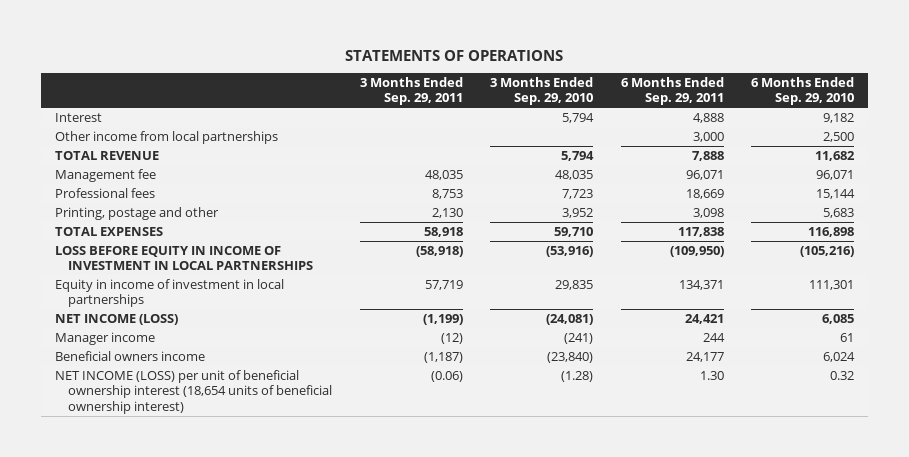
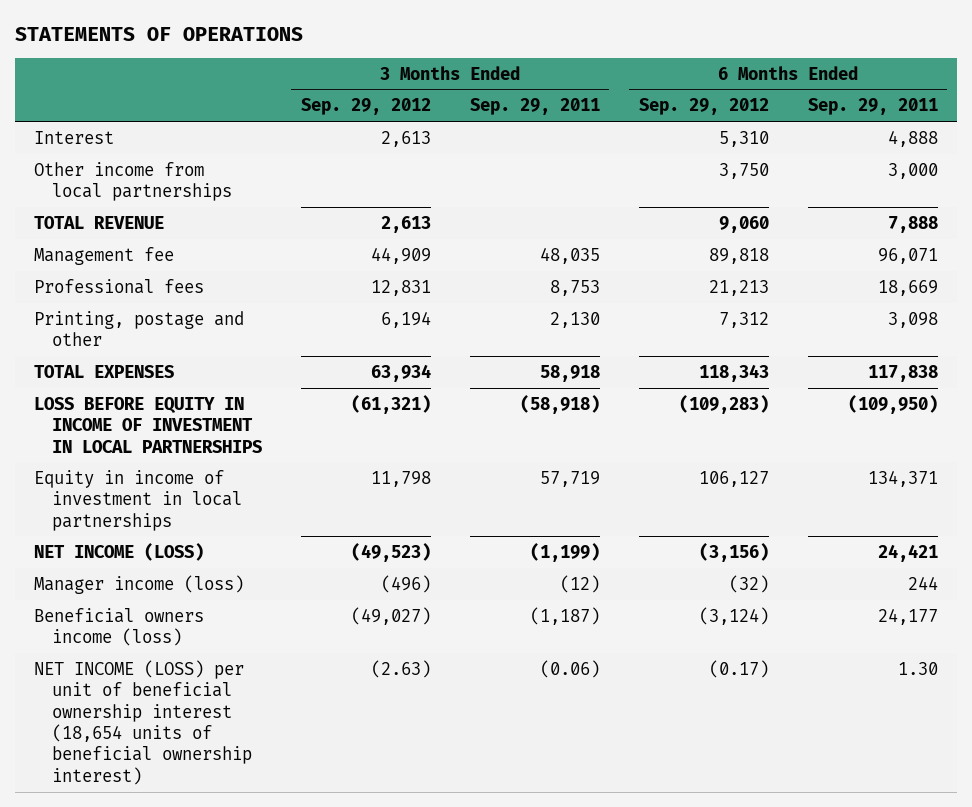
[490,76,594,106] 3 Months Ended Sep. 29, 2010 -> none
[750,76,854,106] 6 Months Ended Sep. 29, 2010 -> none
none -> [300,98,431,116] Sep. 29, 2012
none -> [638,98,769,116] Sep. 29, 2012
[54,331,155,345] Manager income -> [34,574,245,594] Manager income (loss)
[54,350,205,361] Beneficial owners income -> [34,607,205,647] Beneficial owners income (loss)

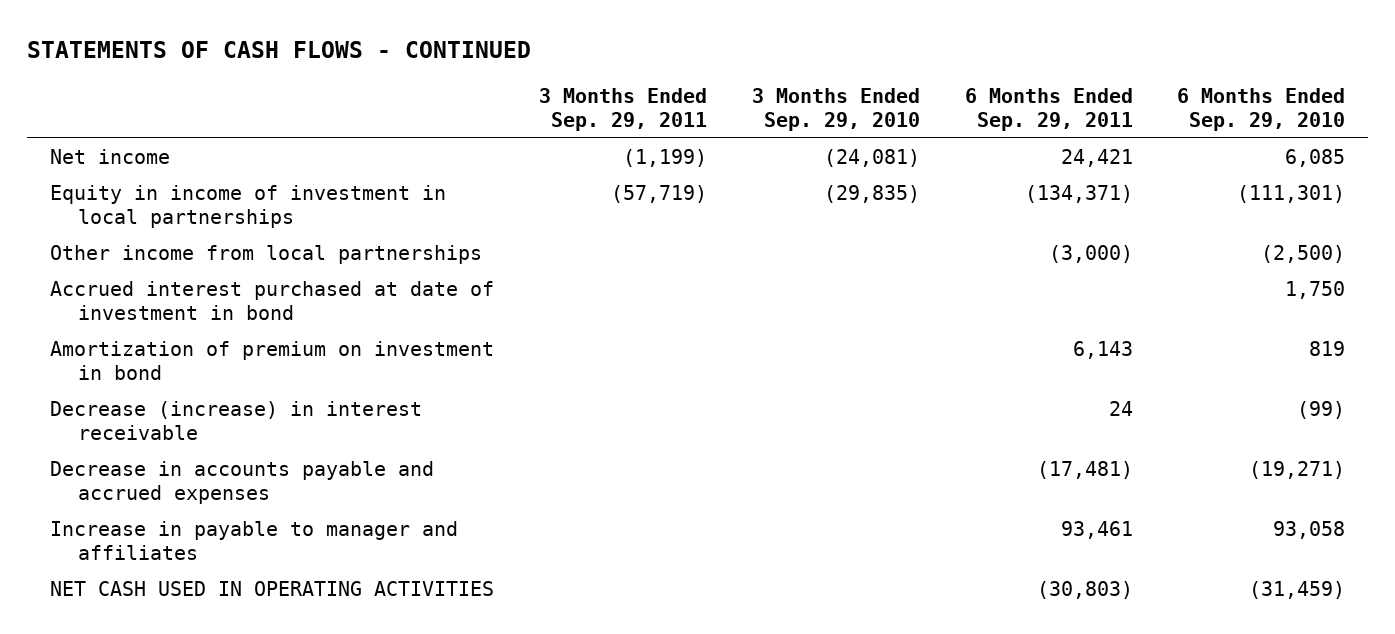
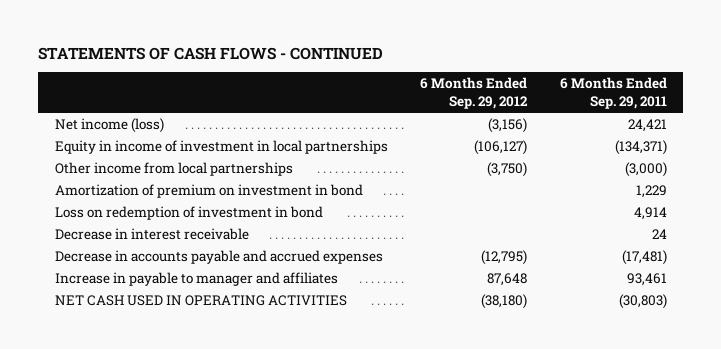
[538,88,707,131] 3 Months Ended Sep. 29, 2011 -> none
[751,88,920,131] 3 Months Ended Sep. 29, 2010 -> none
[1177,88,1346,131] 6 Months Ended Sep. 29, 2010 -> none
none -> [420,77,529,109] 6 Months Ended Sep. 29, 2012
[49,149,170,165] Net income -> [54,117,164,133] Net income (loss)
[49,281,494,320] Accrued interest purchased at date of investment in bond -> none
[1072,341,1133,360] 6,143 -> [635,184,667,198] 1,229
none -> [54,205,323,220] Loss on redemption of investment in bond
[49,401,422,440] Decrease (increase) in interest receivable -> [54,227,249,240] Decrease in interest receivable

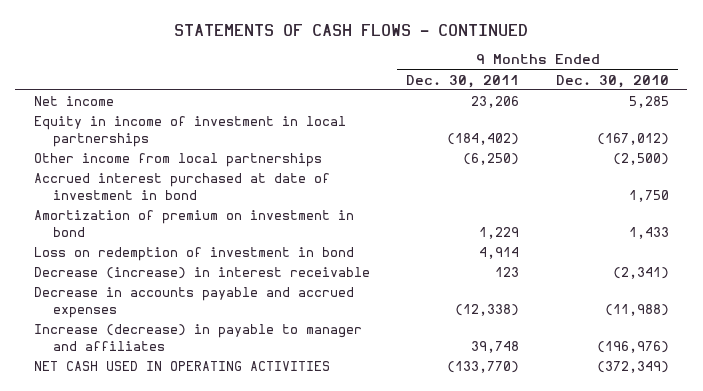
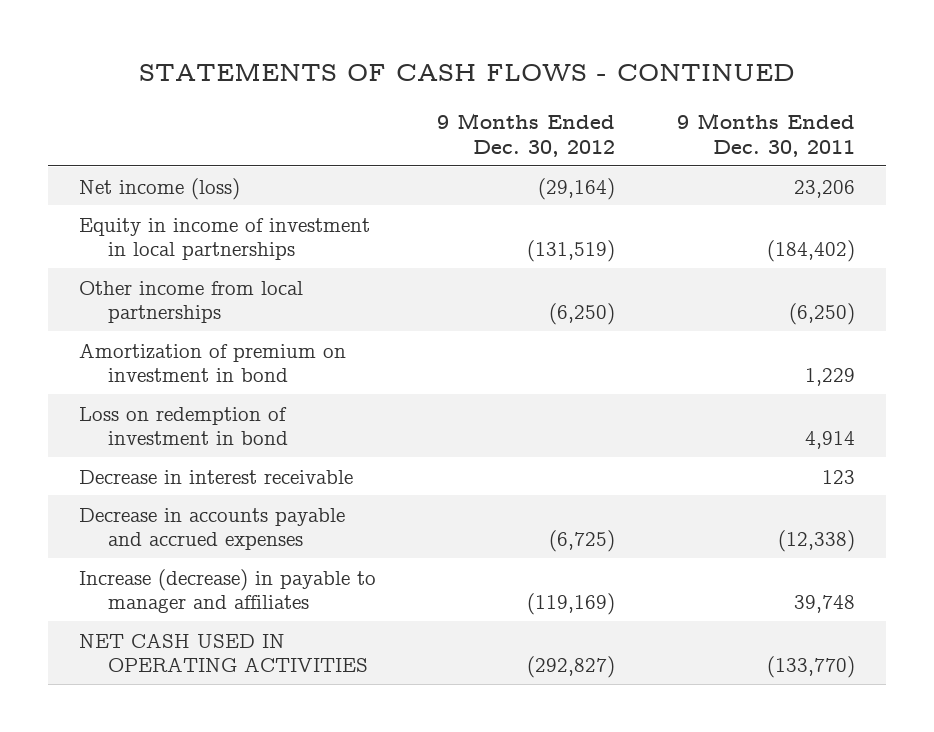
[556,74,670,88] Dec. 30, 2010 -> none
none -> [437,112,616,157] 9 Months Ended Dec. 30, 2012
[33,96,114,107] Net income -> [78,177,240,200] Net income (loss)
[33,173,330,201] Accrued interest purchased at date of investment in bond -> none
[33,267,370,280] Decrease (increase) in interest receivable -> [78,469,353,484] Decrease in interest receivable

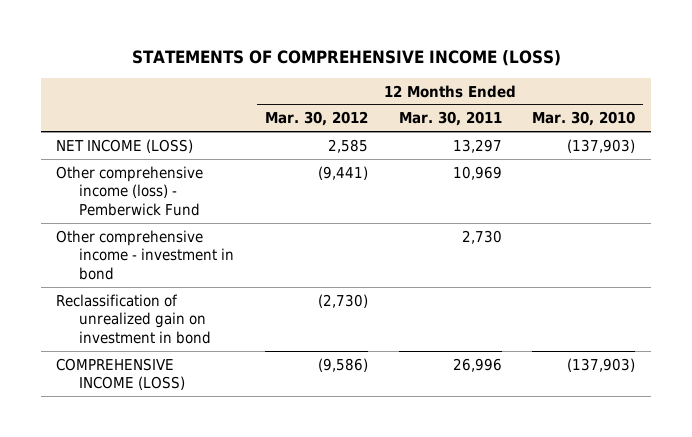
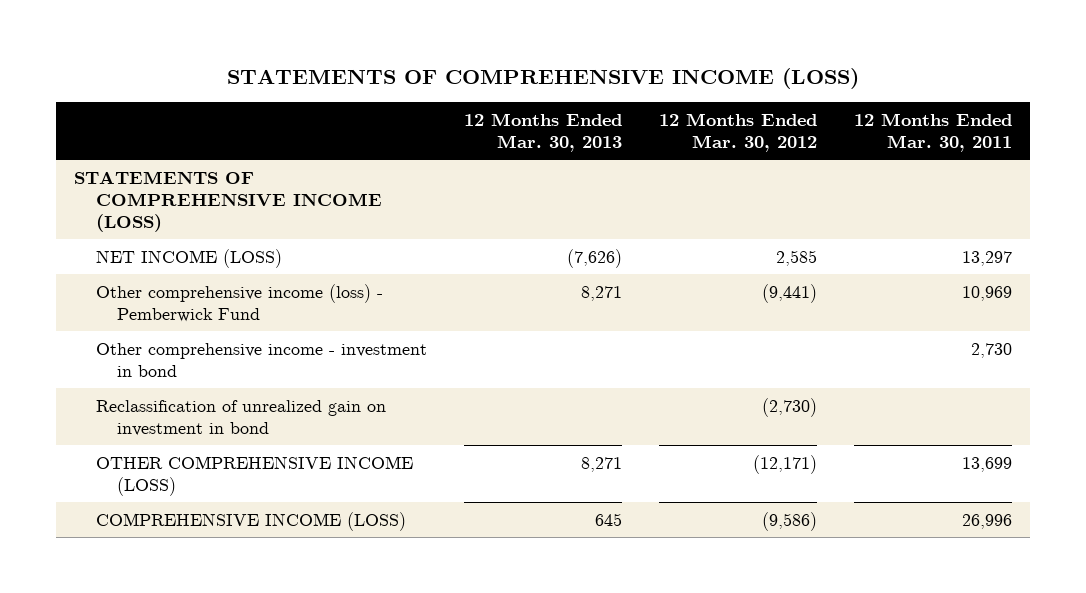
[532,111,636,127] Mar. 30, 2010 -> none
none -> [463,112,622,153] 12 Months Ended Mar. 30, 2013
none -> [74,170,382,233] STATEMENTS OF COMPREHENSIVE INCOME (LOSS)
none -> [95,455,413,496] OTHER COMPREHENSIVE INCOME (LOSS)

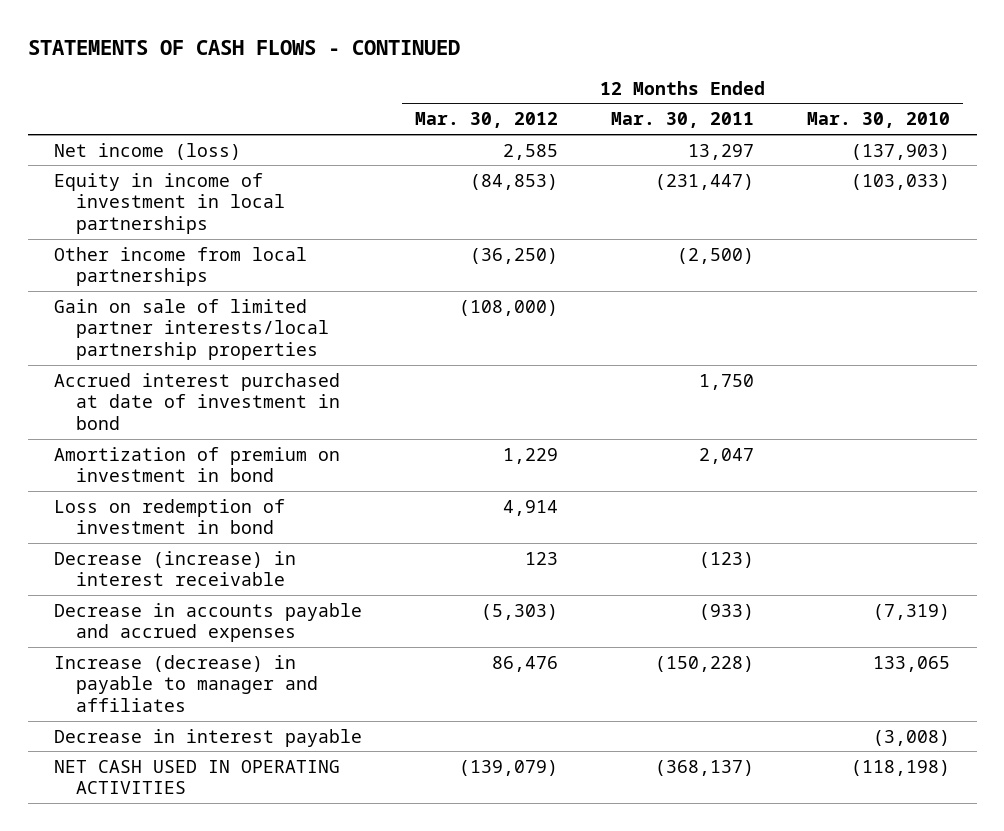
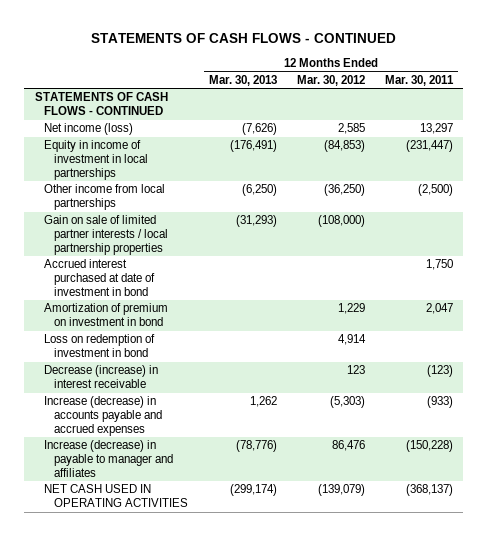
[807,112,951,129] Mar. 30, 2010 -> none
none -> [208,74,277,86] Mar. 30, 2013
none -> [34,92,168,116] STATEMENTS OF CASH FLOWS - CONTINUED
[54,298,330,361] Gain on sale of limited partner interests/local partnership properties -> [44,215,169,255] Gain on sale of limited partner interests / local partnership properties
[54,602,363,643] Decrease in accounts payable and accrued expenses -> [44,396,163,436] Increase (decrease) in accounts payable and accrued expenses
[54,728,363,747] Decrease in interest payable -> none

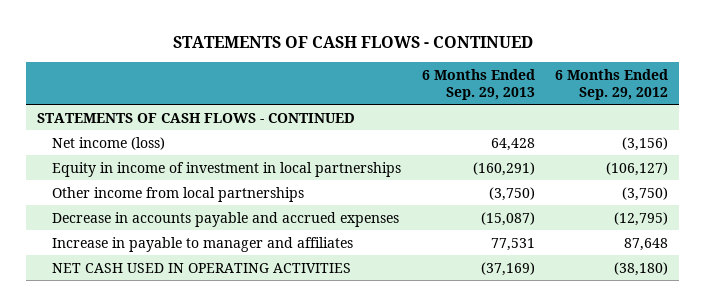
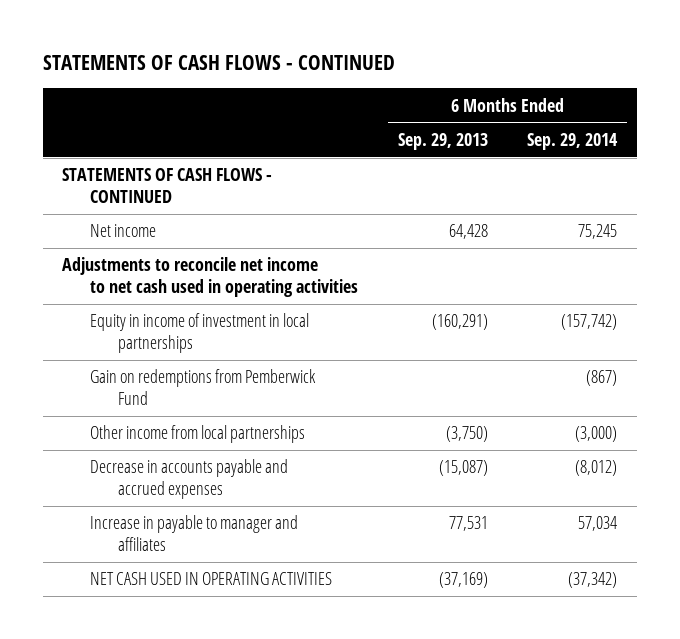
[555,68,669,100] 6 Months Ended Sep. 29, 2012 -> none
none -> [527,133,619,151] Sep. 29, 2014
[52,136,166,150] Net income (loss) -> [90,224,157,238] Net income
none -> [62,257,359,298] Adjustments to reconcile net income to net cash used in operating activities
none -> [90,369,317,406] Gain on redemptions from Pemberwick Fund

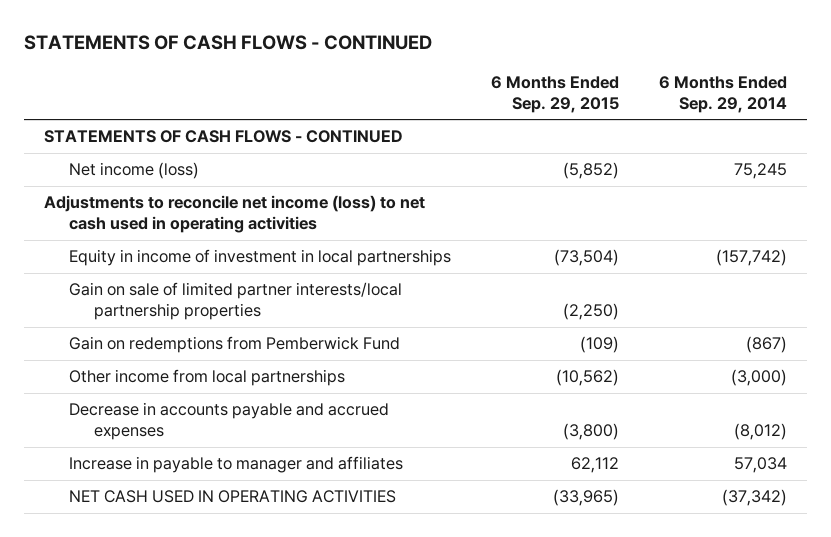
[397,133,488,151] Sep. 29, 2013 -> none
none -> [491,76,620,113] 6 Months Ended Sep. 29, 2015
[90,224,157,238] Net income -> [68,162,199,180] Net income (loss)
[62,257,359,298] Adjustments to reconcile net income to net cash used in operating activities -> [44,195,426,233] Adjustments to reconcile net income (loss) to net cash used in operating activities
none -> [68,282,402,320] Gain on sale of limited partner interests/local partnership properties

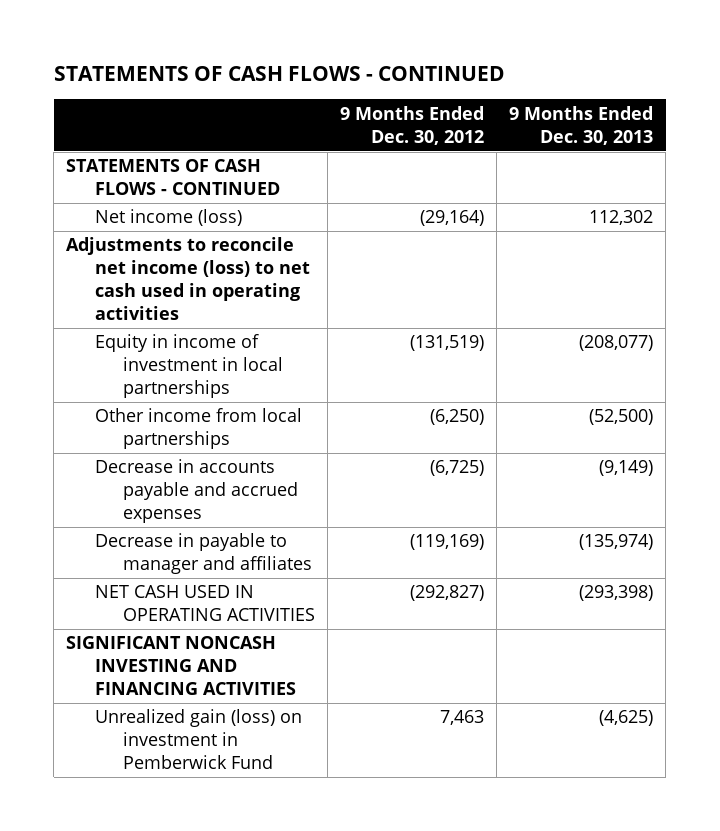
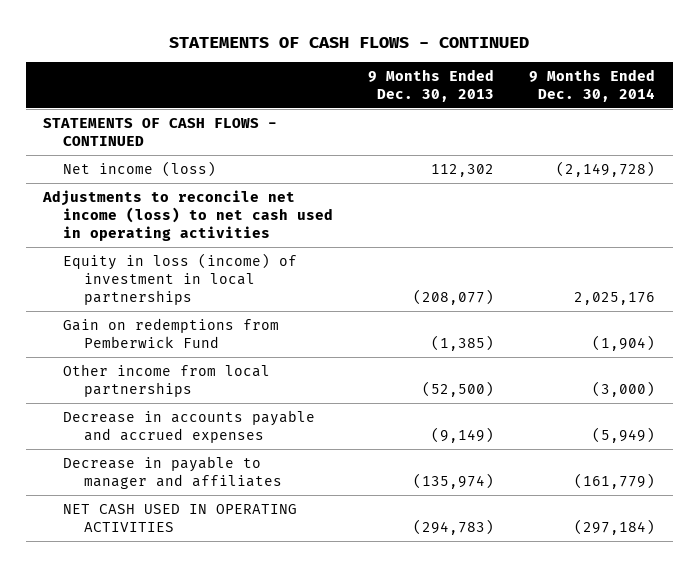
[340,105,485,145] 9 Months Ended Dec. 30, 2012 -> none
none -> [529,69,656,102] 9 Months Ended Dec. 30, 2014
[94,334,283,399] Equity in income of investment in local partnerships -> [63,253,298,305] Equity in loss (income) of investment in local partnerships
none -> [63,318,280,348] Gain on redemptions from Pemberwick Fund
[66,636,296,696] SIGNIFICANT NONCASH INVESTING AND FINANCING ACTIVITIES -> none
[94,709,302,770] Unrealized gain (loss) on investment in Pemberwick Fund -> none
[579,585,654,602] (293,398) -> [413,518,495,535] (294,783)

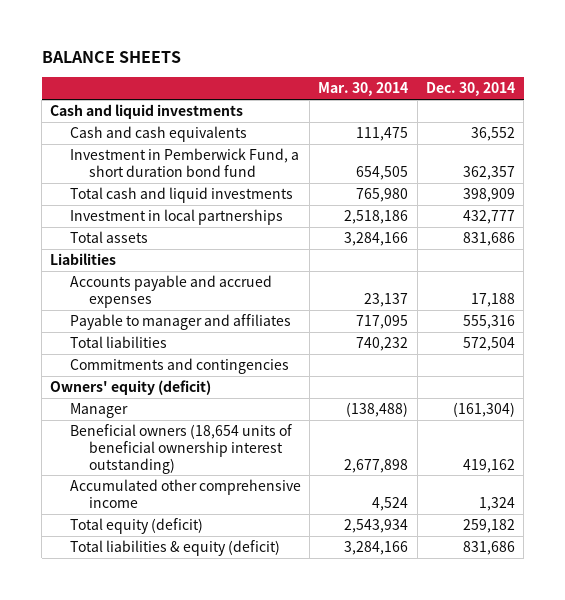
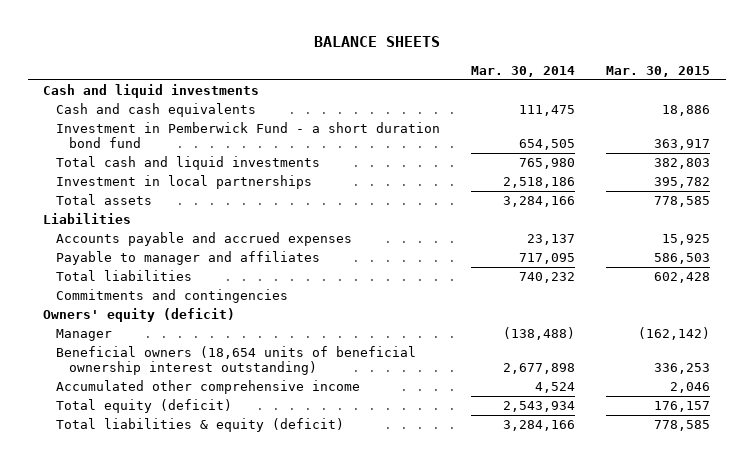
[425,82,515,97] Dec. 30, 2014 -> none
none -> [606,65,711,77] Mar. 30, 2015
[69,147,299,177] Investment in Pemberwick Fund, a short duration bond fund -> [56,122,441,149] Investment in Pemberwick Fund - a short duration bond fund

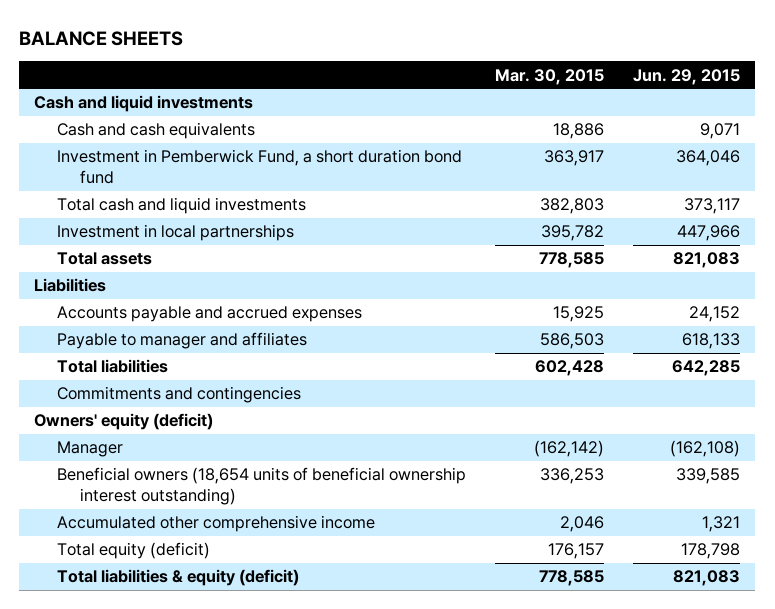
[471,65,576,77] Mar. 30, 2014 -> none
none -> [633,68,741,85] Jun. 29, 2015
[56,122,441,149] Investment in Pemberwick Fund - a short duration bond fund -> [56,149,462,185] Investment in Pemberwick Fund, a short duration bond fund

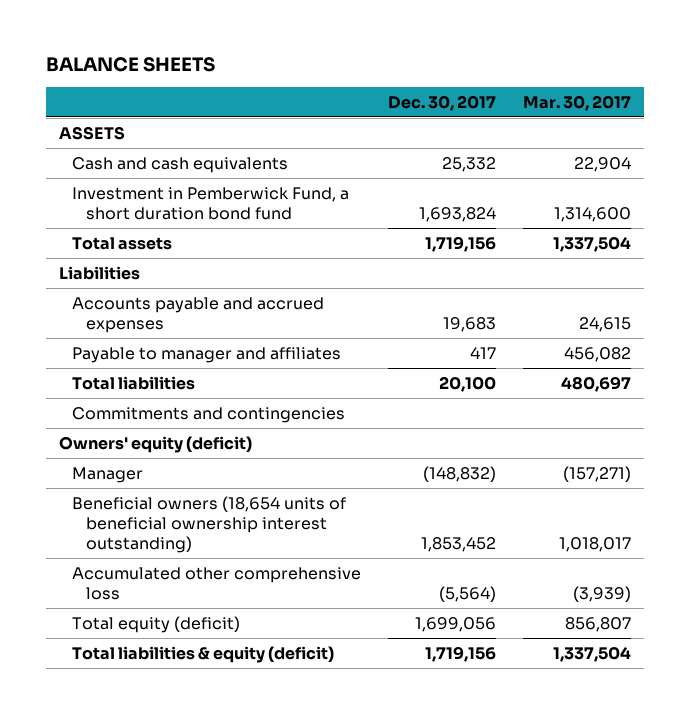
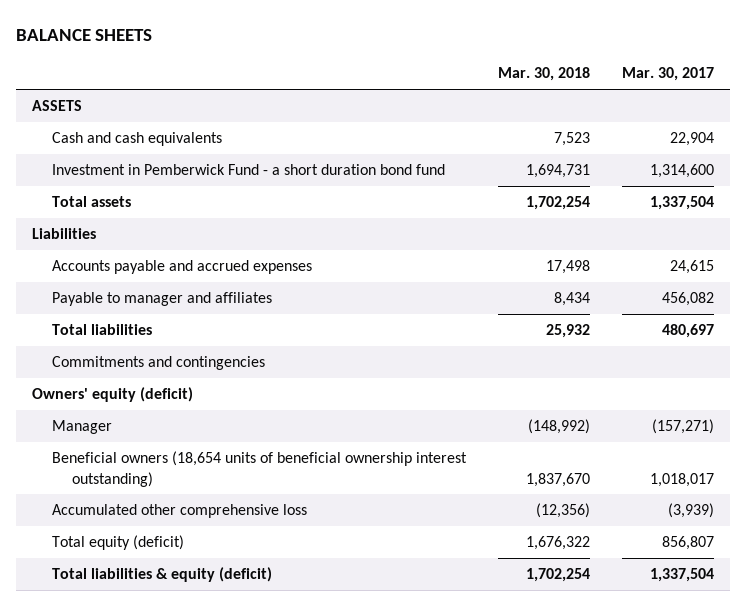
[388,94,497,111] Dec. 30, 2017 -> none
none -> [497,67,590,82] Mar. 30, 2018
[72,186,350,220] Investment in Pemberwick Fund, a short duration bond fund -> [51,164,445,176] Investment in Pemberwick Fund - a short duration bond fund

